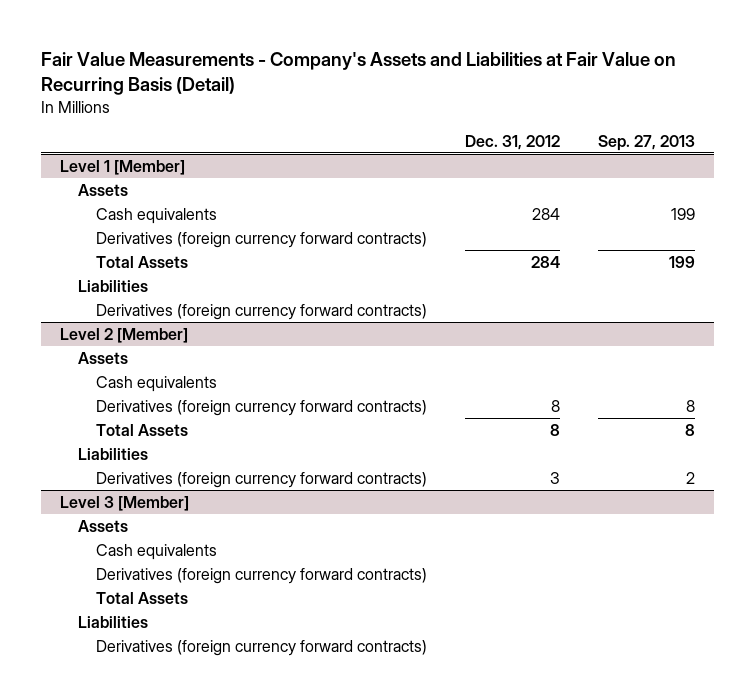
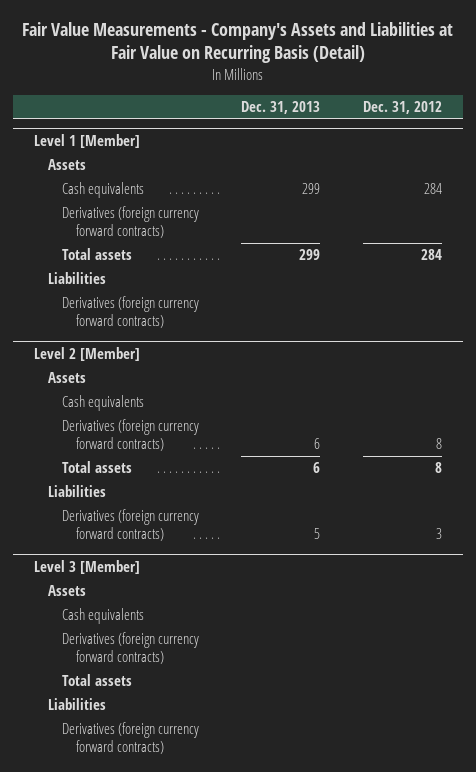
[597,134,695,151] Sep. 27, 2013 -> none
none -> [241,100,321,114] Dec. 31, 2013
[96,255,189,268] Total Assets -> [61,248,132,261] Total assets
[96,423,189,436] Total Assets -> [61,461,132,474] Total assets
[96,591,189,604] Total Assets -> [61,674,132,687] Total assets

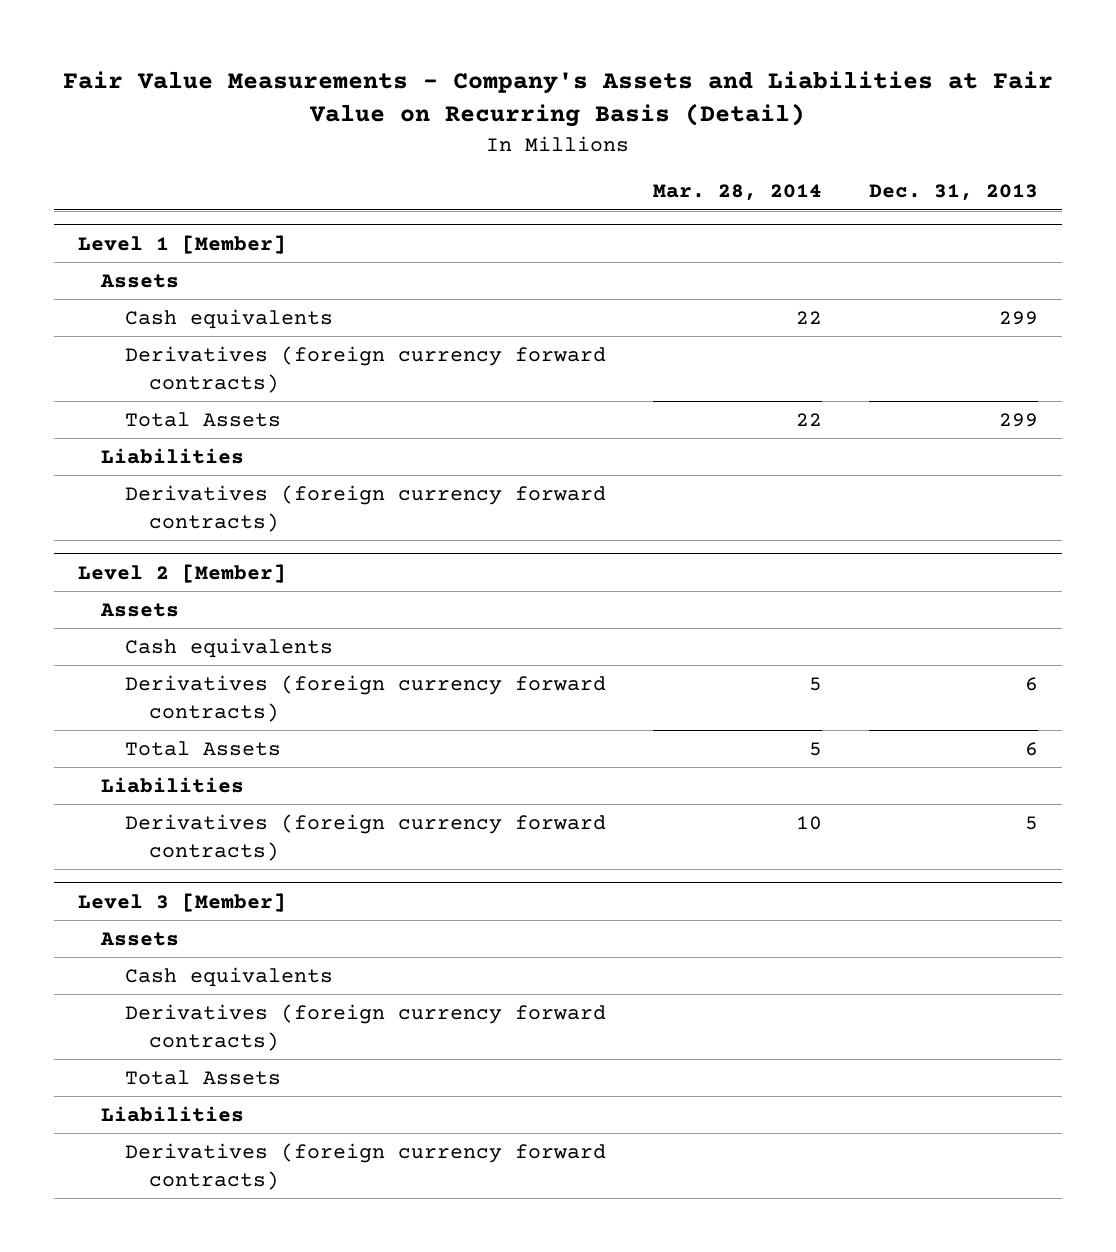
[362,100,442,114] Dec. 31, 2012 -> none
none -> [653,184,823,202] Mar. 28, 2014
[61,248,132,261] Total assets -> [125,411,282,427] Total Assets
[61,461,132,474] Total assets -> [125,740,282,756] Total Assets
[61,674,132,687] Total assets -> [125,1069,282,1085] Total Assets

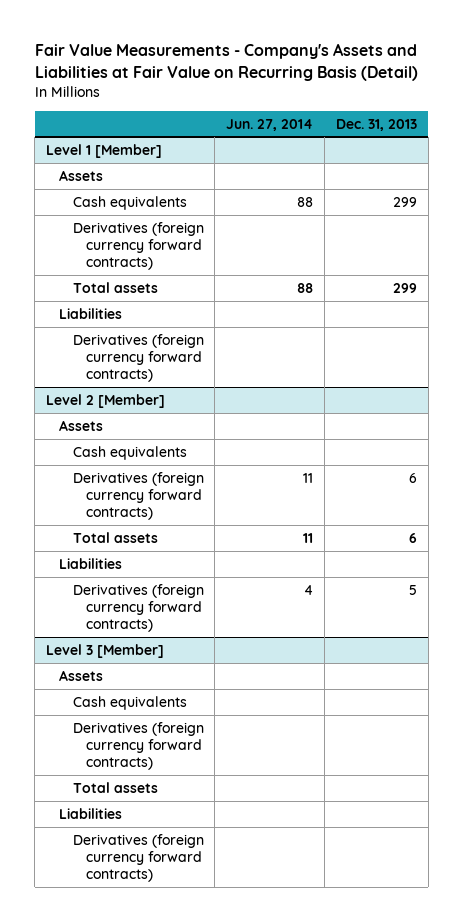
[653,184,823,202] Mar. 28, 2014 -> none
none -> [226,118,314,131] Jun. 27, 2014
[125,411,282,427] Total Assets -> [72,281,158,293] Total assets
[125,740,282,756] Total Assets -> [72,531,158,543] Total assets
[125,1069,282,1085] Total Assets -> [72,781,158,793] Total assets

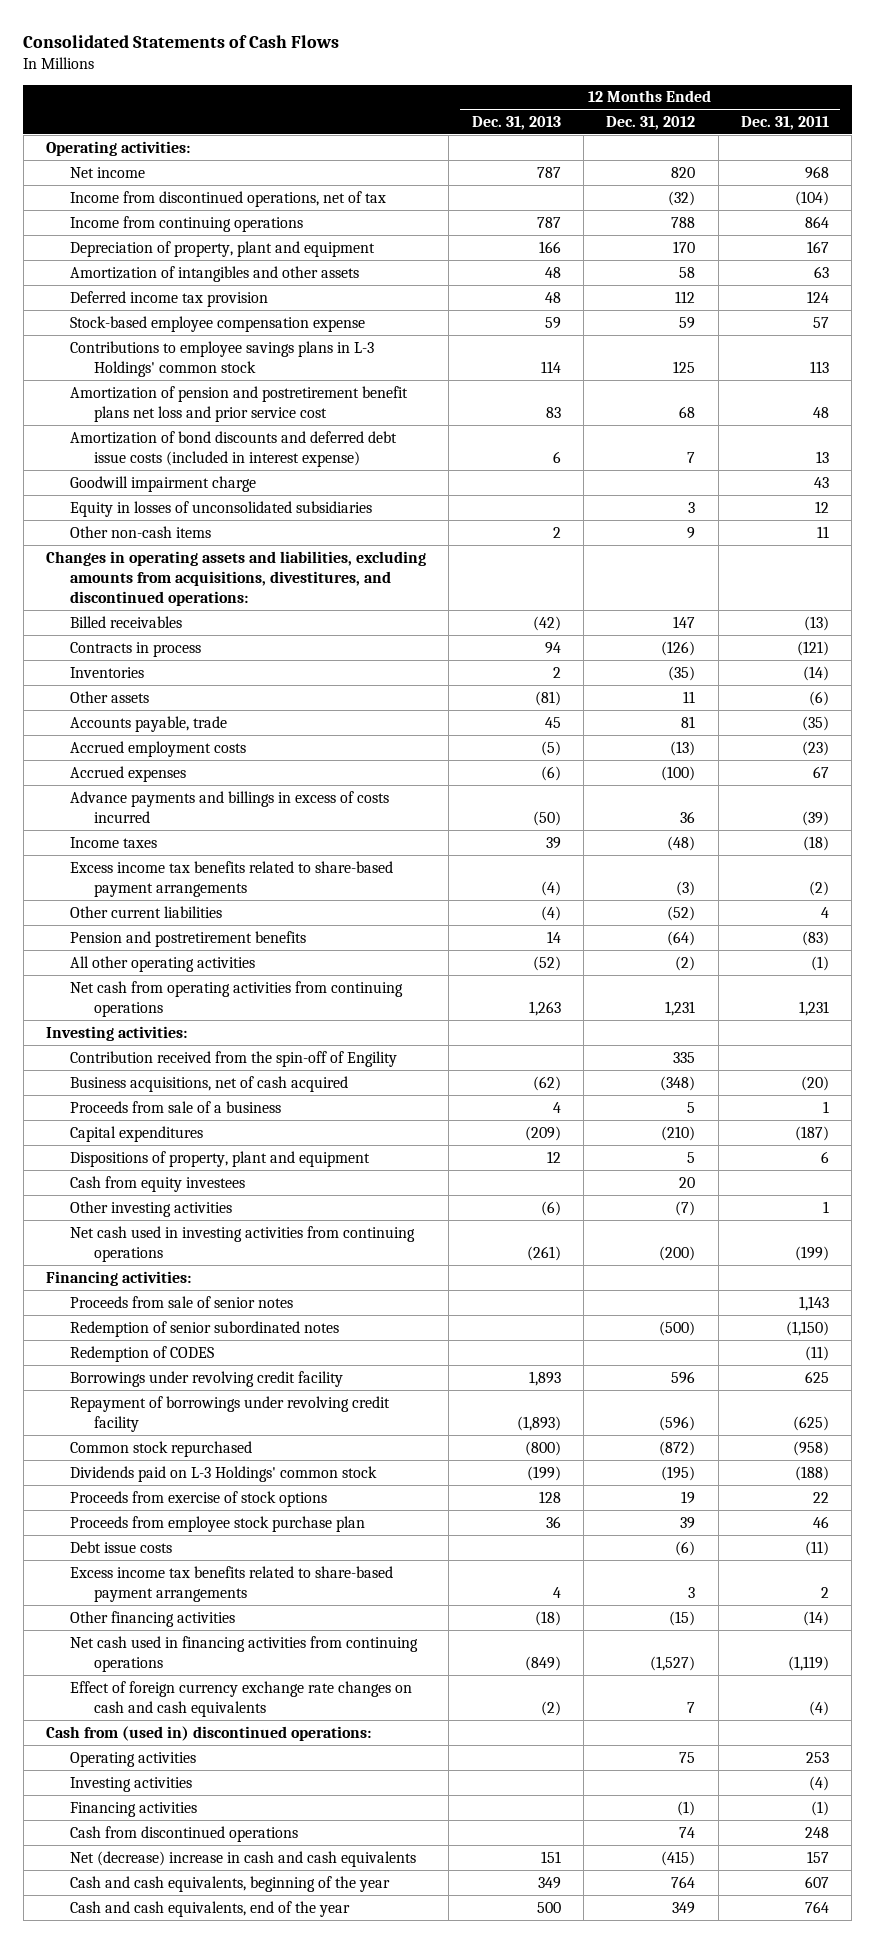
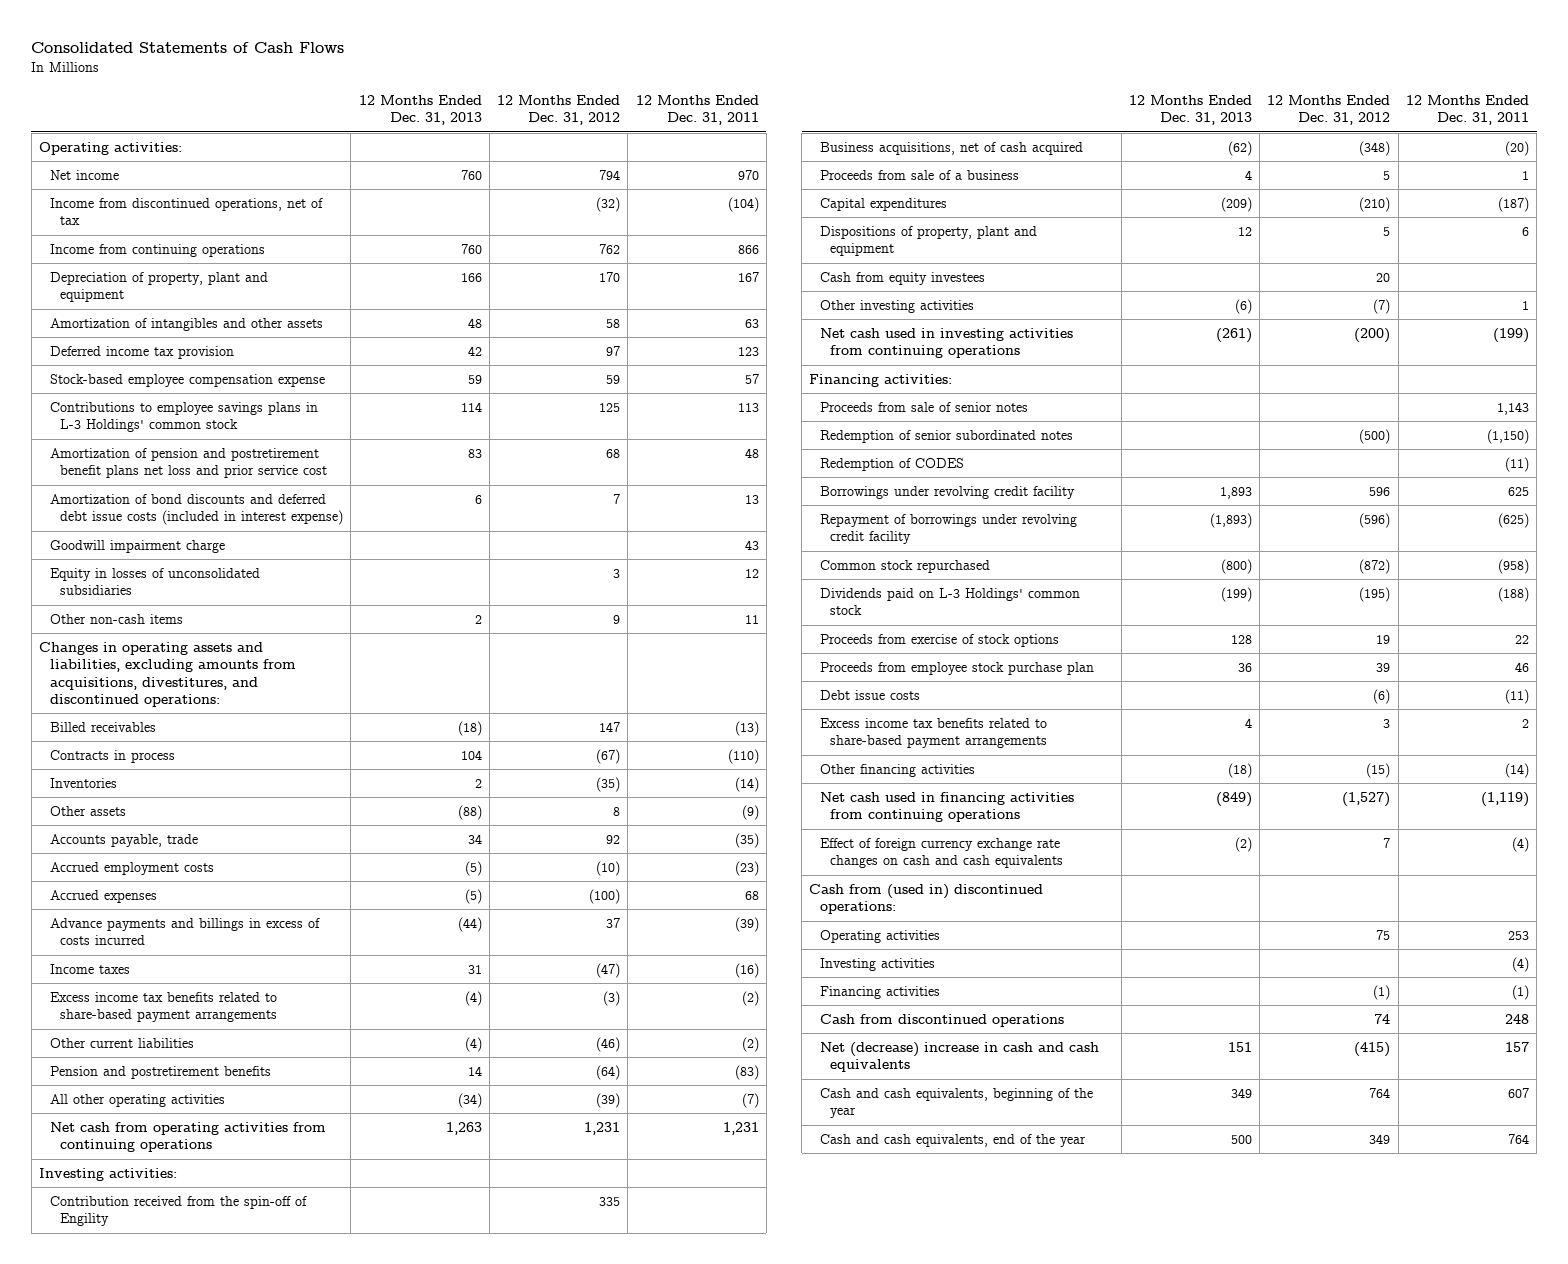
[536,166,561,178] 787 -> [460,169,482,180] 760
[671,166,696,178] 820 -> [599,169,621,180] 794
[805,165,830,179] 968 -> [737,169,759,180] 970
[536,216,561,228] 787 -> [460,243,482,254] 760
[671,216,696,228] 788 -> [599,243,621,254] 762
[805,215,830,228] 864 -> [737,244,759,254] 866
[544,291,561,303] 48 -> [467,345,482,356] 42
[675,290,696,303] 112 -> [606,345,621,356] 97
[807,290,830,303] 124 -> [737,346,759,356] 123
[532,615,561,631] (42) -> [457,720,482,736] (18)
[544,641,561,654] 94 -> [460,749,482,760] 104
[661,640,696,656] (126) -> [596,748,621,764] (67)
[797,640,830,656] (121) -> [727,748,759,764] (110)
[534,690,561,706] (81) -> [457,804,482,820] (88)
[683,690,696,703] 11 -> [613,806,621,816] 8
[809,690,830,706] (6) -> [741,804,759,820] (9)
[544,716,561,728] 45 -> [467,833,482,844] 34
[681,715,696,728] 81 -> [606,834,621,844] 92
[670,740,696,756] (13) -> [596,860,621,876] (10)
[540,765,561,781] (6) -> [464,888,482,904] (5)
[813,765,830,778] 67 -> [744,890,759,900] 68
[532,810,561,826] (50) -> [457,916,482,932] (44)
[680,810,696,823] 36 -> [606,917,621,928] 37
[545,836,561,849] 39 -> [467,964,482,974] 31
[667,835,696,851] (48) -> [596,962,621,978] (47)
[803,835,830,851] (18) -> [734,962,759,978] (16)
[667,905,696,921] (52) -> [596,1036,621,1052] (46)
[821,906,830,918] 4 -> [741,1036,759,1052] (2)
[532,955,561,971] (52) -> [457,1092,482,1108] (34)
[675,955,696,971] (2) -> [596,1092,621,1108] (39)
[811,955,830,971] (1) -> [741,1092,759,1108] (7)

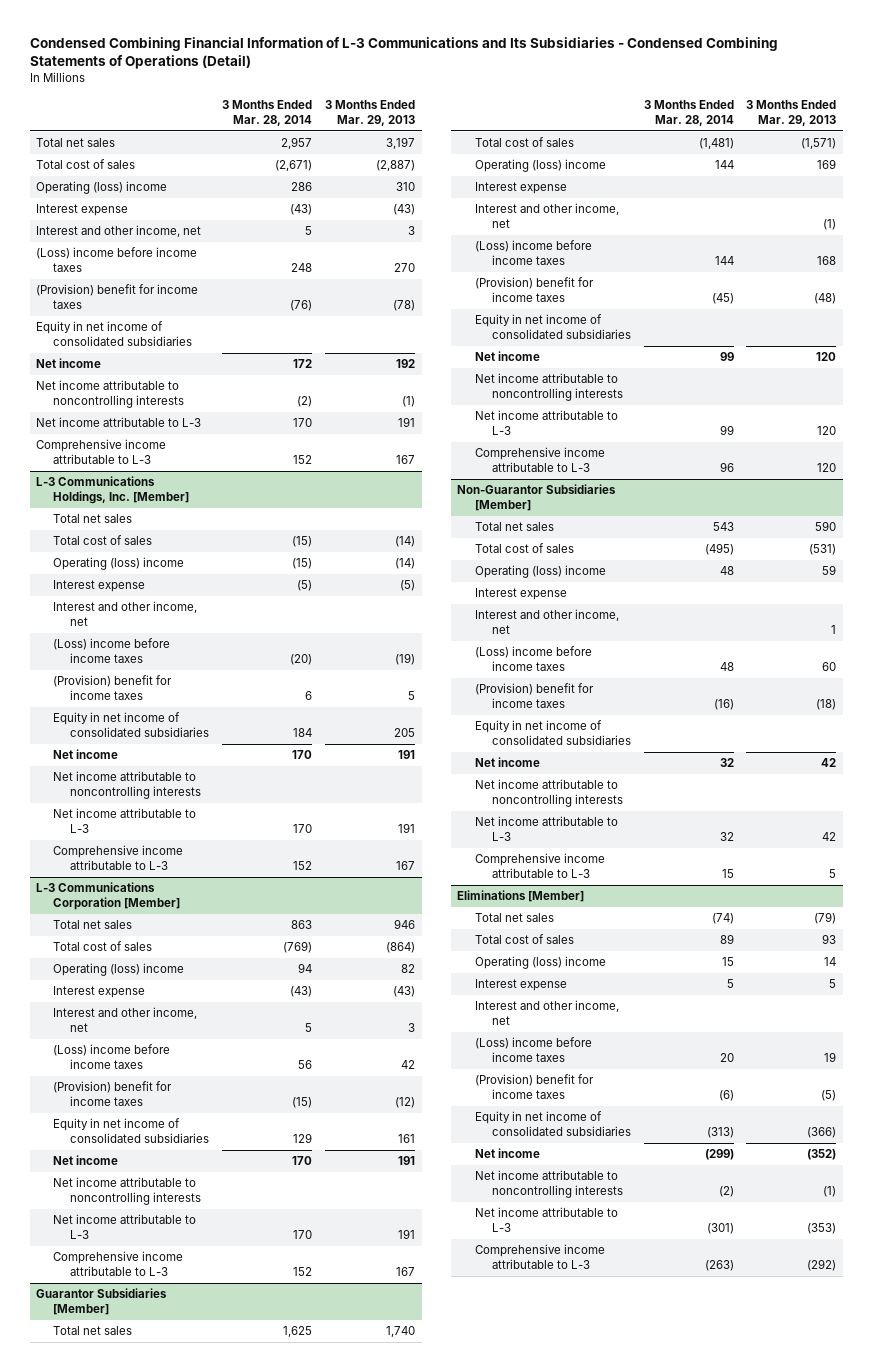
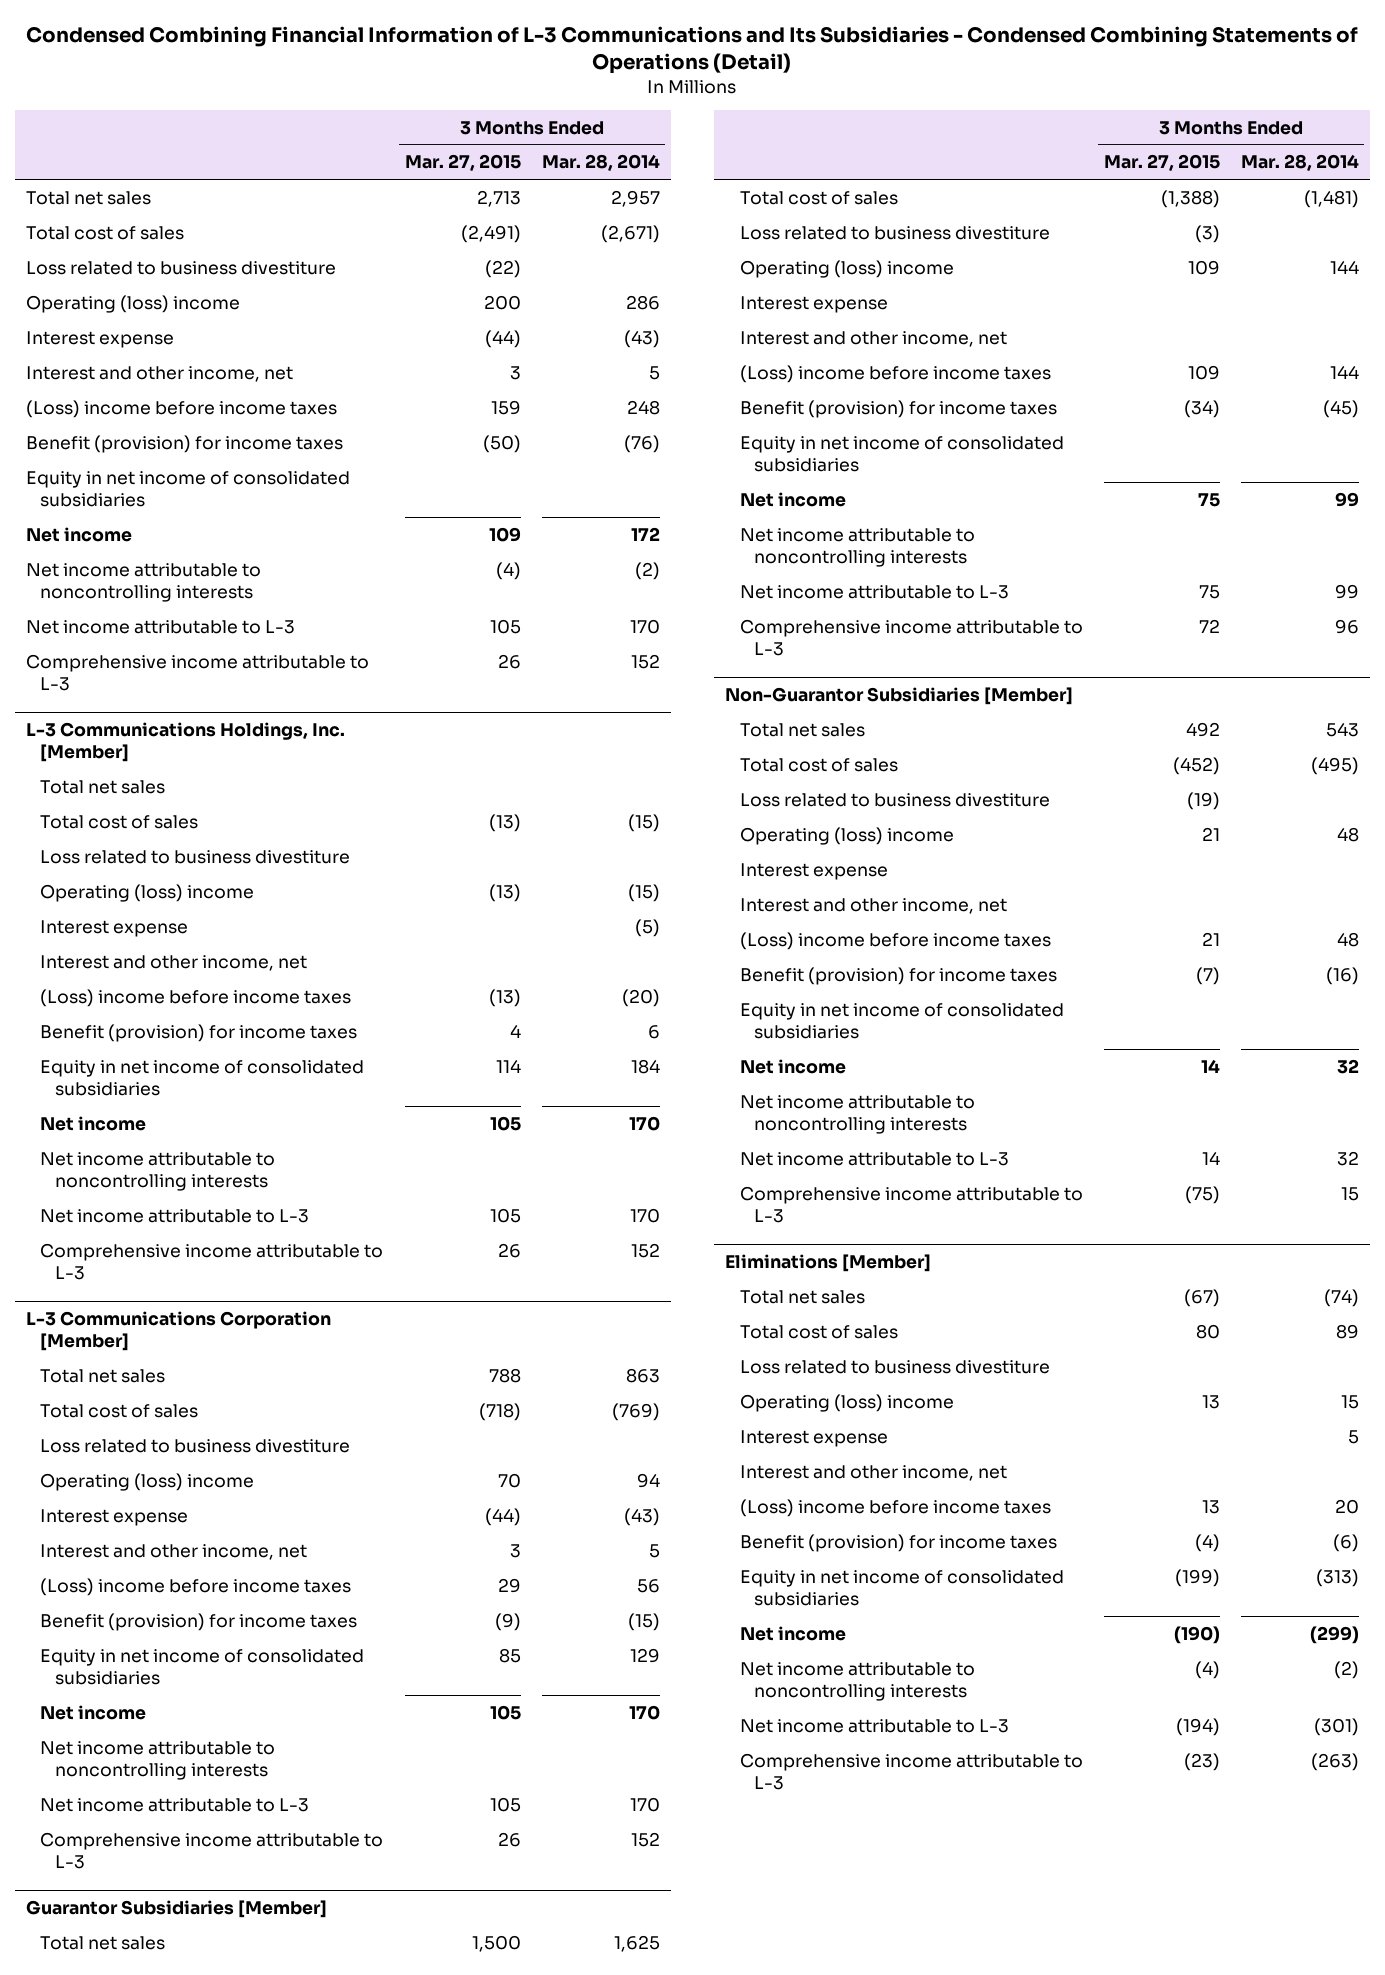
[325,99,416,126] 3 Months Ended Mar. 29, 2013 -> none
none -> [404,154,521,172] Mar. 27, 2015
none -> [25,260,336,275] Loss related to business divestiture
[35,284,198,310] (Provision) benefit for income taxes -> [25,434,343,453] Benefit (provision) for income taxes
none -> [40,849,351,864] Loss related to business divestiture
[53,675,173,701] (Provision) benefit for income taxes -> [40,1023,358,1042] Benefit (provision) for income taxes
none -> [40,1438,351,1453] Loss related to business divestiture
[53,1081,173,1107] (Provision) benefit for income taxes -> [40,1612,358,1631] Benefit (provision) for income taxes
none -> [739,225,1050,240] Loss related to business divestiture
[474,277,594,303] (Provision) benefit for income taxes -> [739,399,1057,418] Benefit (provision) for income taxes
none -> [739,792,1050,807] Loss related to business divestiture
[474,683,594,709] (Provision) benefit for income taxes -> [739,966,1057,985] Benefit (provision) for income taxes
none -> [739,1359,1050,1374] Loss related to business divestiture
[474,1074,594,1100] (Provision) benefit for income taxes -> [739,1533,1057,1552] Benefit (provision) for income taxes

